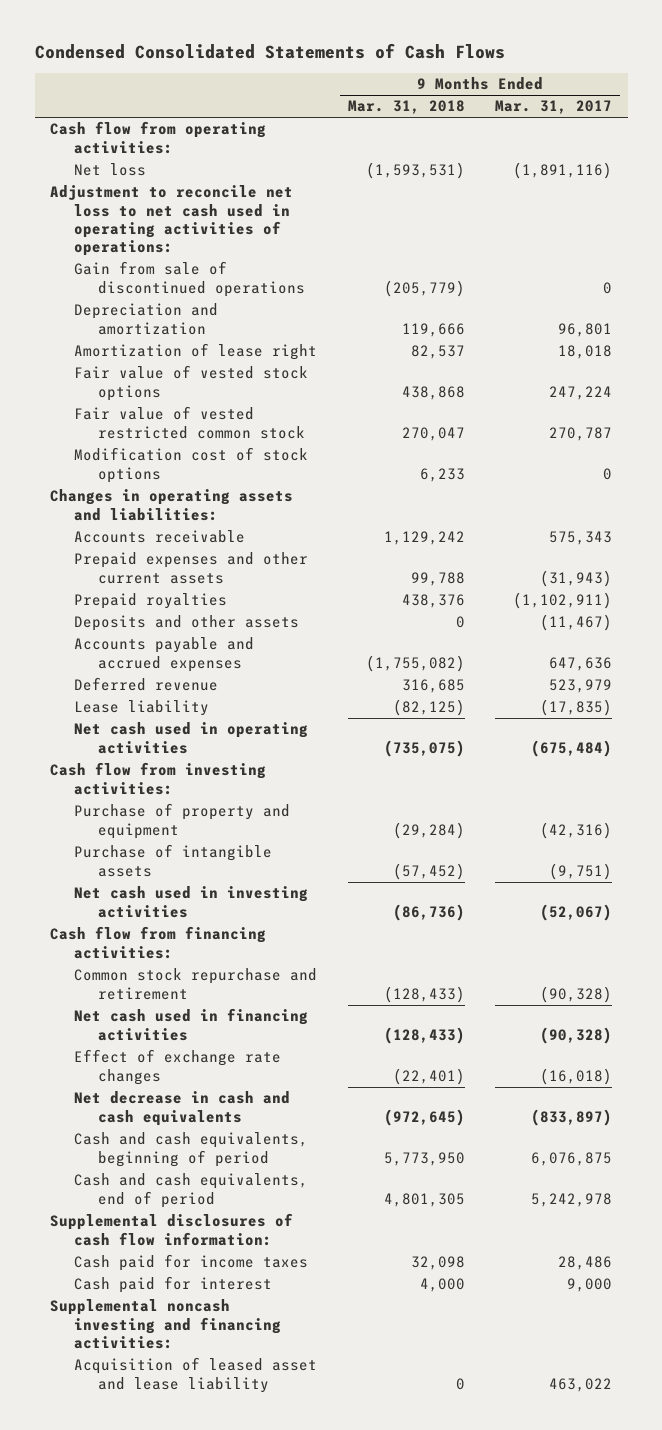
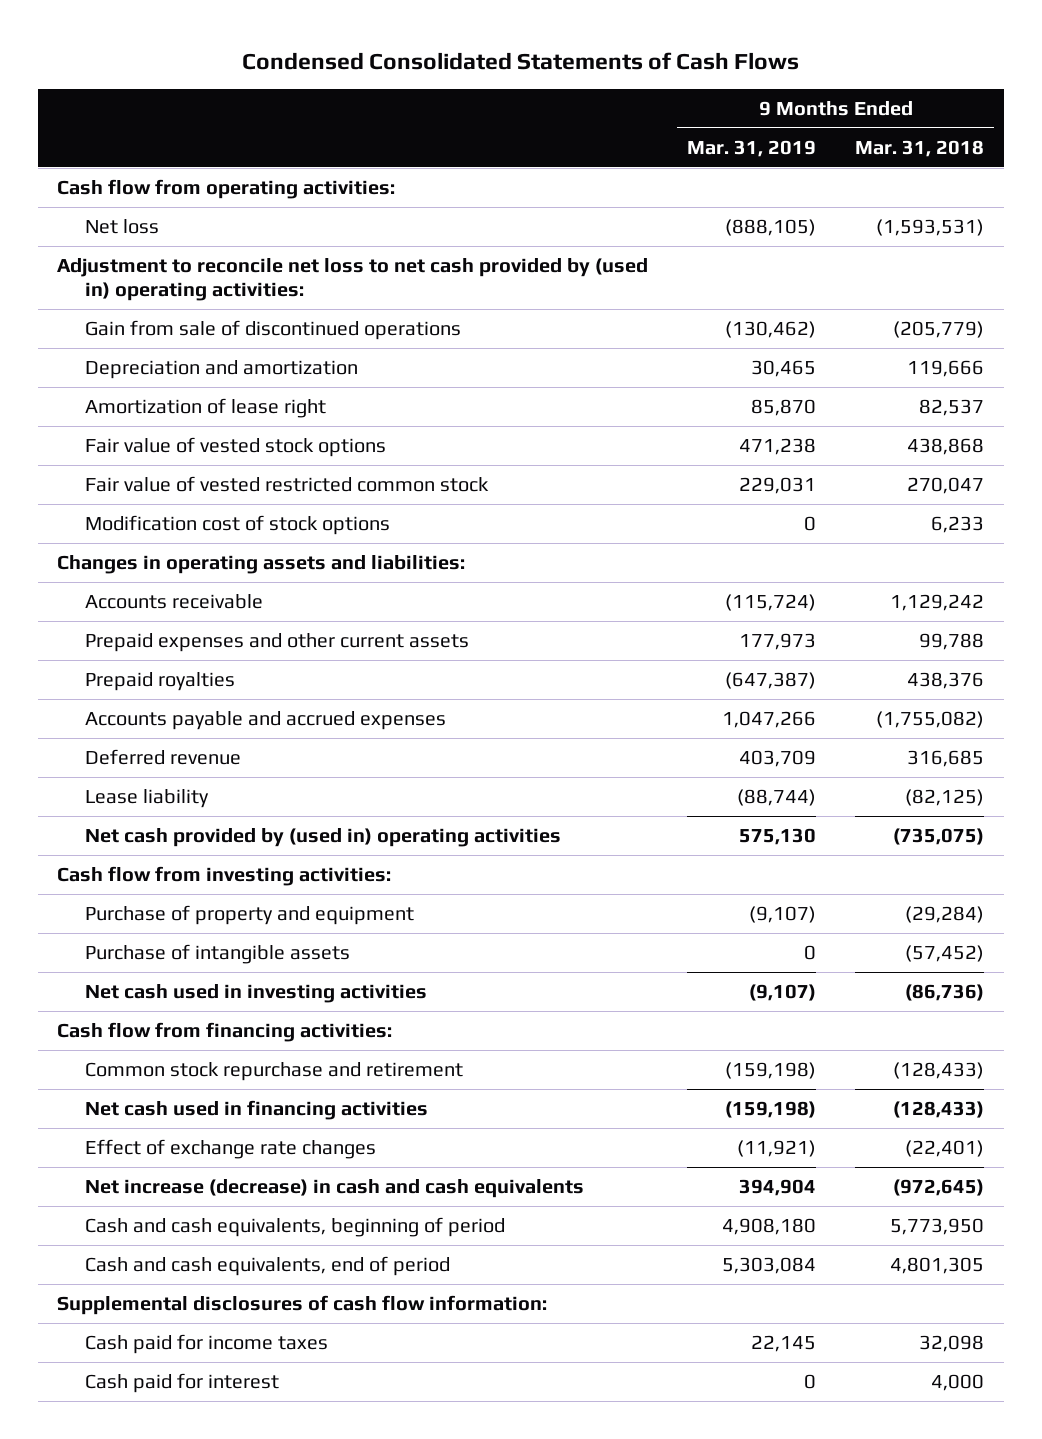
[495,100,613,115] Mar. 31, 2017 -> none
none -> [687,139,817,157] Mar. 31, 2019
[49,185,293,257] Adjustment to reconcile net loss to net cash used in operating activities of operations: -> [57,257,649,301] Adjustment to reconcile net loss to net cash provided by (used in) operating activities:
[73,615,299,632] Deposits and other assets -> none
[73,722,308,754] Net cash used in operating activities -> [84,827,561,847] Net cash provided by (used in) operating activities
[73,1091,290,1126] Net decrease in cash and cash equivalents -> [84,1178,584,1198] Net increase (decrease) in cash and cash equivalents
[49,1299,281,1350] Supplemental noncash investing and financing activities: -> none
[73,1357,317,1393] Acquisition of leased asset and lease liability -> none

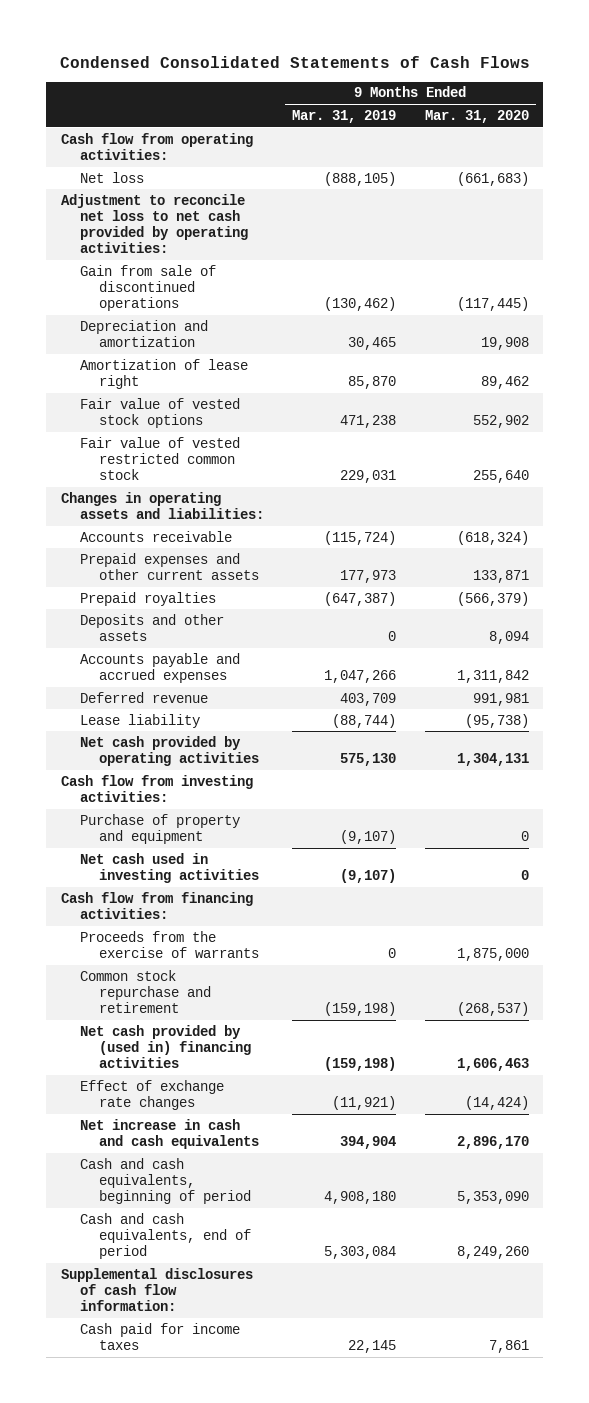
[855,139,985,157] Mar. 31, 2018 -> none
none -> [424,109,529,123] Mar. 31, 2020
[57,257,649,301] Adjustment to reconcile net loss to net cash provided by (used in) operating activities: -> [60,193,248,253] Adjustment to reconcile net loss to net cash provided by operating activities:
[84,514,390,535] Modification cost of stock options -> none
none -> [79,613,224,641] Deposits and other assets
[84,827,561,847] Net cash provided by (used in) operating activities -> [79,735,259,766] Net cash provided by operating activities
[84,943,350,964] Purchase of intangible assets -> none
none -> [79,930,259,958] Proceeds from the exercise of warrants
[84,1099,428,1120] Net cash used in financing activities -> [79,1024,251,1068] Net cash provided by (used in) financing activities
[84,1178,584,1198] Net increase (decrease) in cash and cash equivalents -> [79,1118,259,1149] Net increase in cash and cash equivalents
[84,1372,279,1393] Cash paid for interest -> none

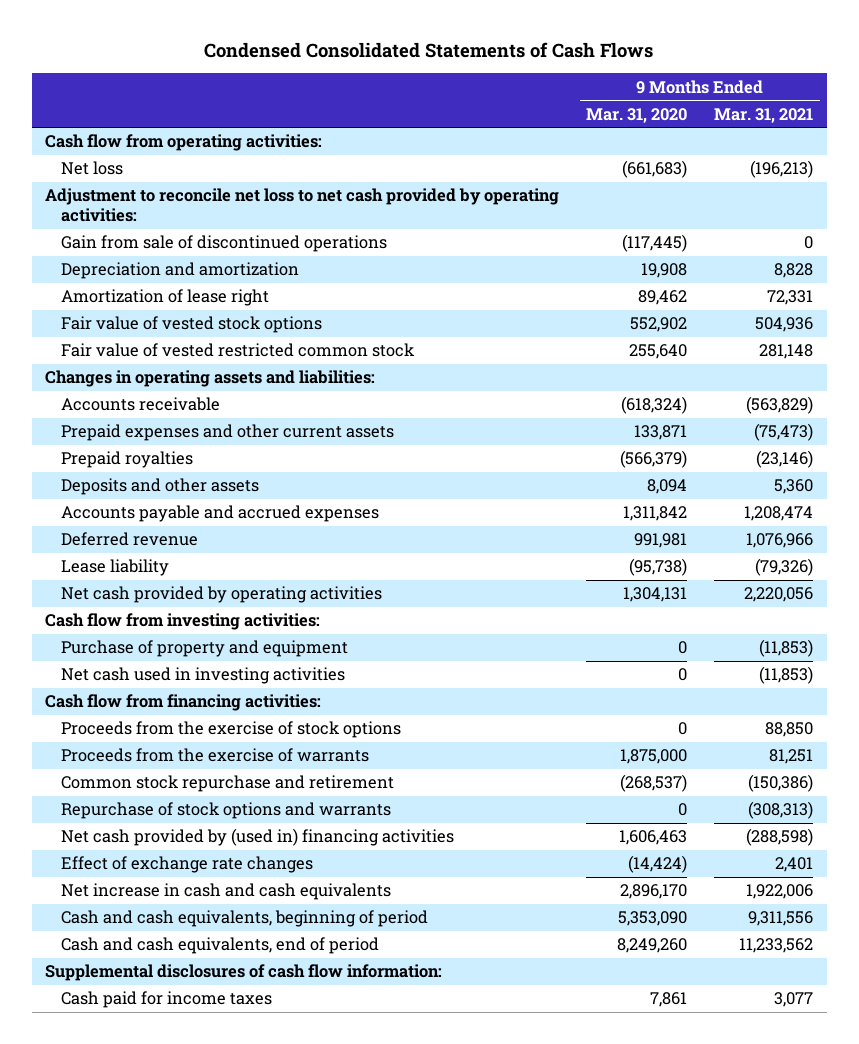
[292,109,397,123] Mar. 31, 2019 -> none
none -> [714,107,814,123] Mar. 31, 2021
none -> [60,721,401,739] Proceeds from the exercise of stock options
none -> [60,802,391,820] Repurchase of stock options and warrants

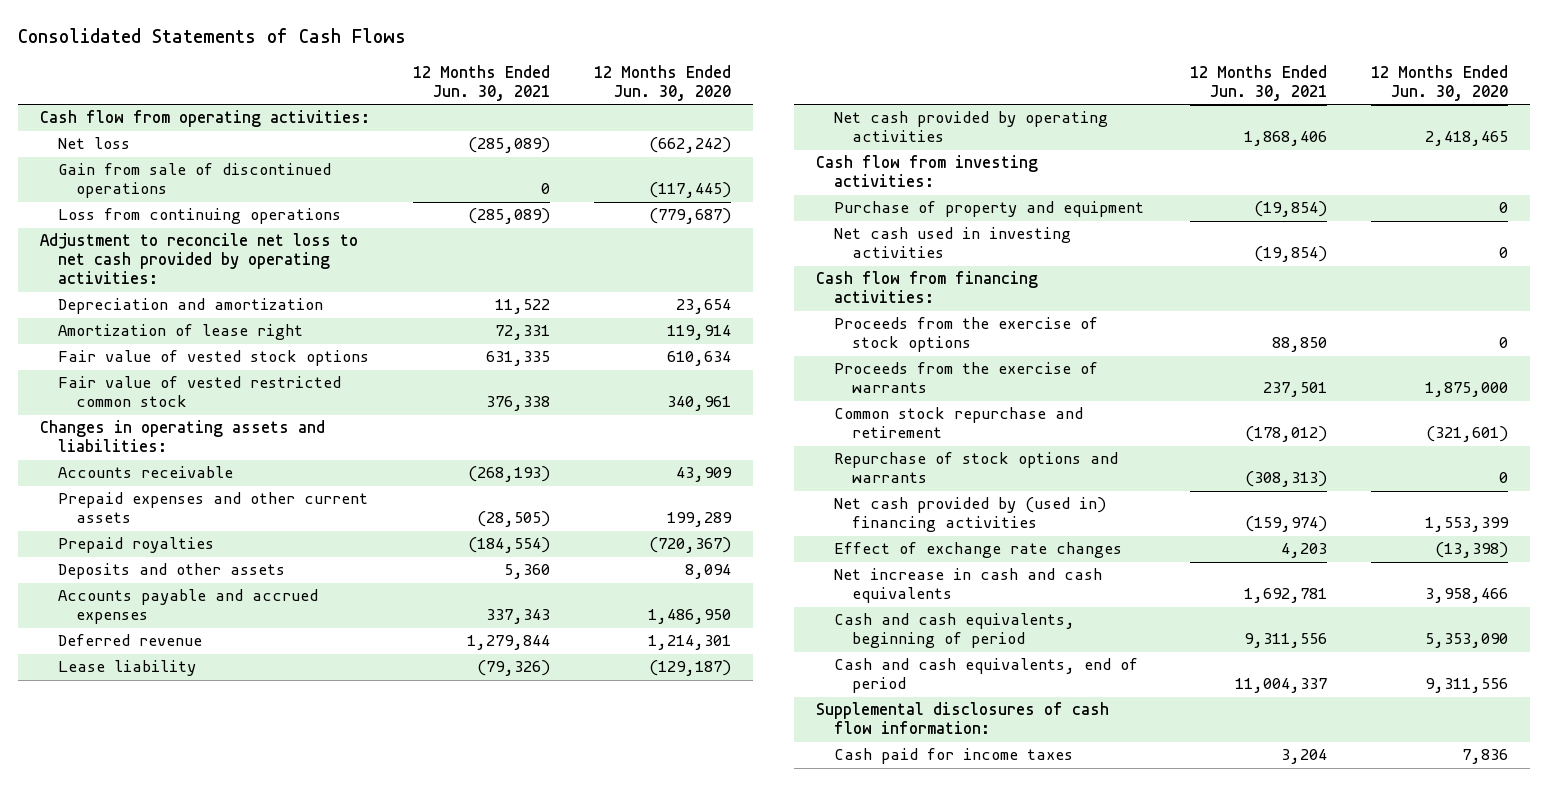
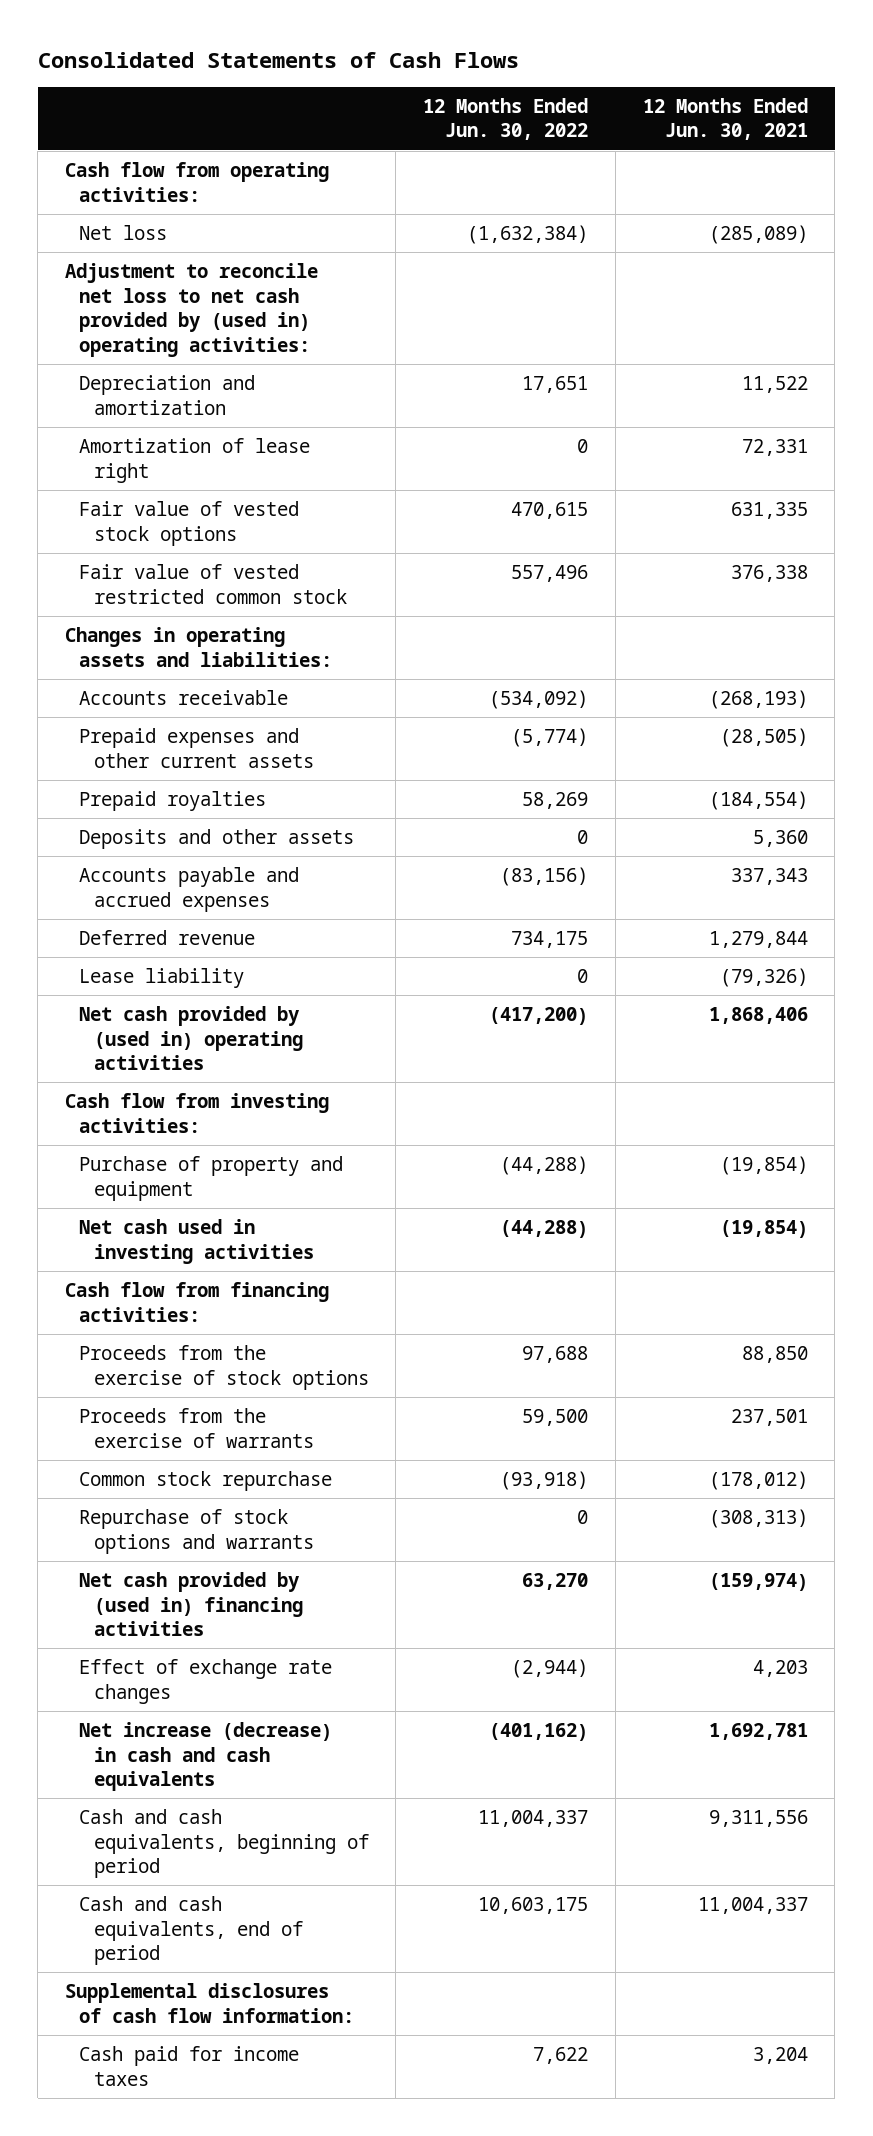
[594,65,732,102] 12 Months Ended Jun. 30, 2020 -> none
none -> [423,97,589,141] 12 Months Ended Jun. 30, 2022
[57,163,331,199] Gain from sale of discontinued operations -> none
[57,208,341,225] Loss from continuing operations -> none
[39,233,358,285] Adjustment to reconcile net loss to net cash provided by operating activities: -> [64,263,318,357] Adjustment to reconcile net loss to net cash provided by (used in) operating activities:
[834,111,1109,143] Net cash provided by operating activities -> [79,1006,303,1071] Net cash provided by (used in) operating activities
[834,407,1084,439] Common stock repurchase and retirement -> [79,1471,333,1492] Common stock repurchase
[834,568,1103,604] Net increase in cash and cash equivalents -> [79,1722,333,1792] Net increase (decrease) in cash and cash equivalents

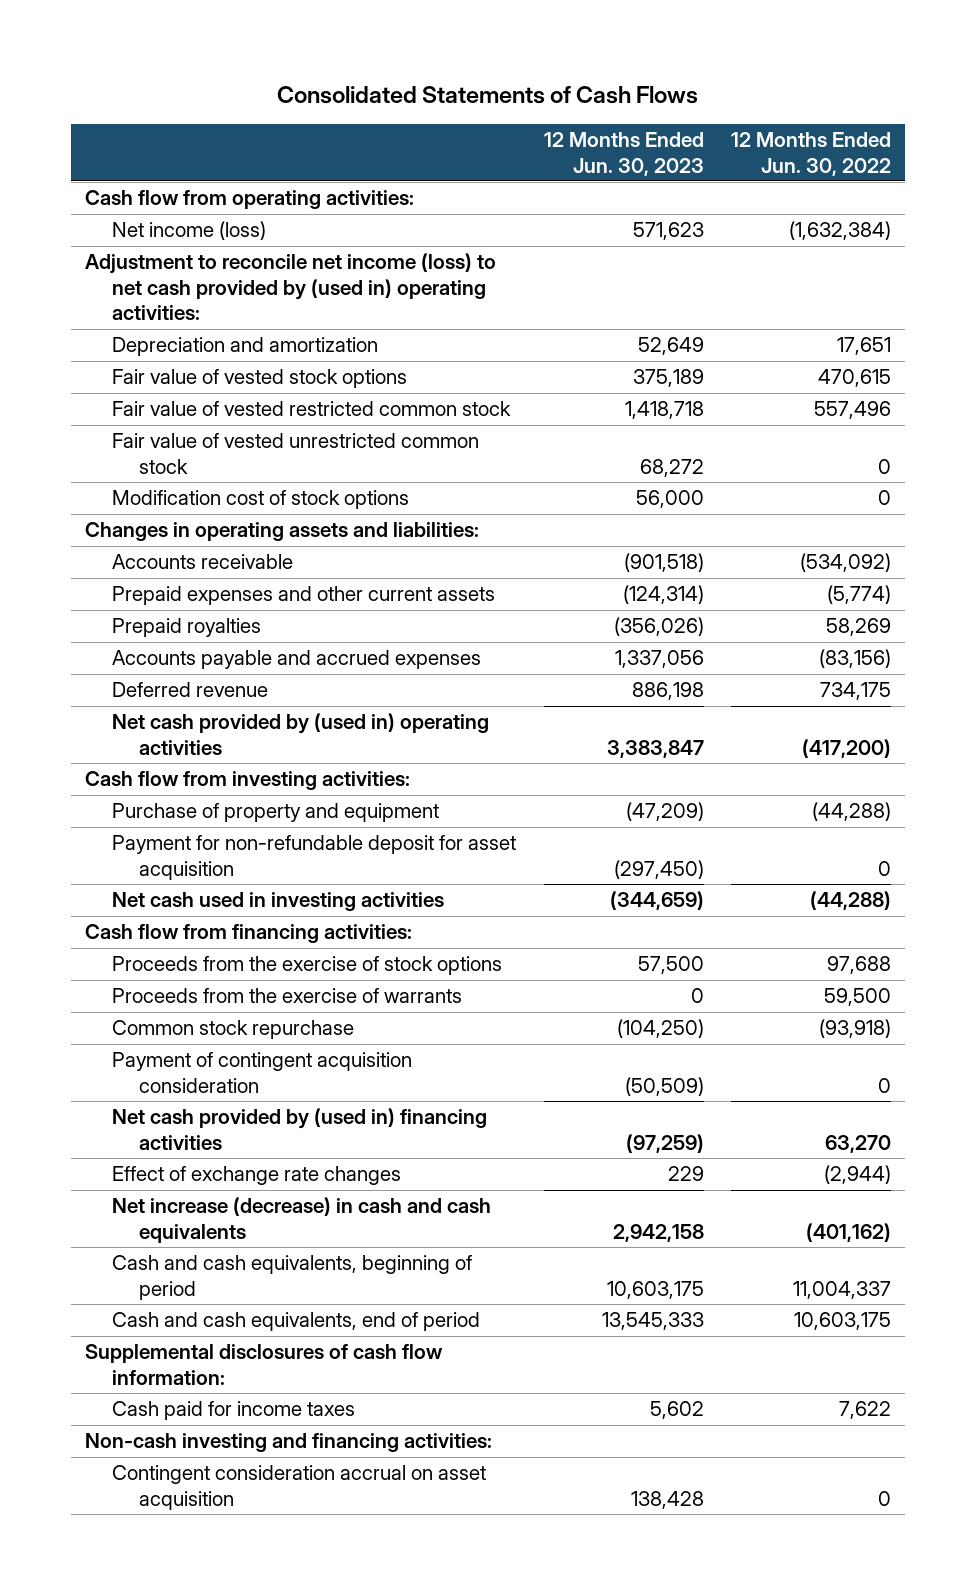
[642,97,808,141] 12 Months Ended Jun. 30, 2021 -> none
none -> [543,132,704,176] 12 Months Ended Jun. 30, 2023
[79,225,168,241] Net loss -> [112,221,267,241] Net income (loss)
[64,263,318,357] Adjustment to reconcile net loss to net cash provided by (used in) operating activities: -> [85,253,497,321] Adjustment to reconcile net income (loss) to net cash provided by (used in) operating activities:
[79,438,311,483] Amortization of lease right -> none
none -> [112,433,480,474] Fair value of vested unrestricted common stock
none -> [112,490,410,510] Modification cost of stock options
[79,829,355,850] Deposits and other assets -> none
[79,968,245,989] Lease liability -> none
none -> [112,835,517,880] Payment for non-refundable deposit for asset acquisition
[79,1509,314,1554] Repurchase of stock options and warrants -> none
none -> [112,1052,413,1093] Payment of contingent acquisition consideration
none -> [85,1433,493,1453] Non-cash investing and financing activities:
none -> [112,1465,487,1510] Contingent consideration accrual on asset acquisition

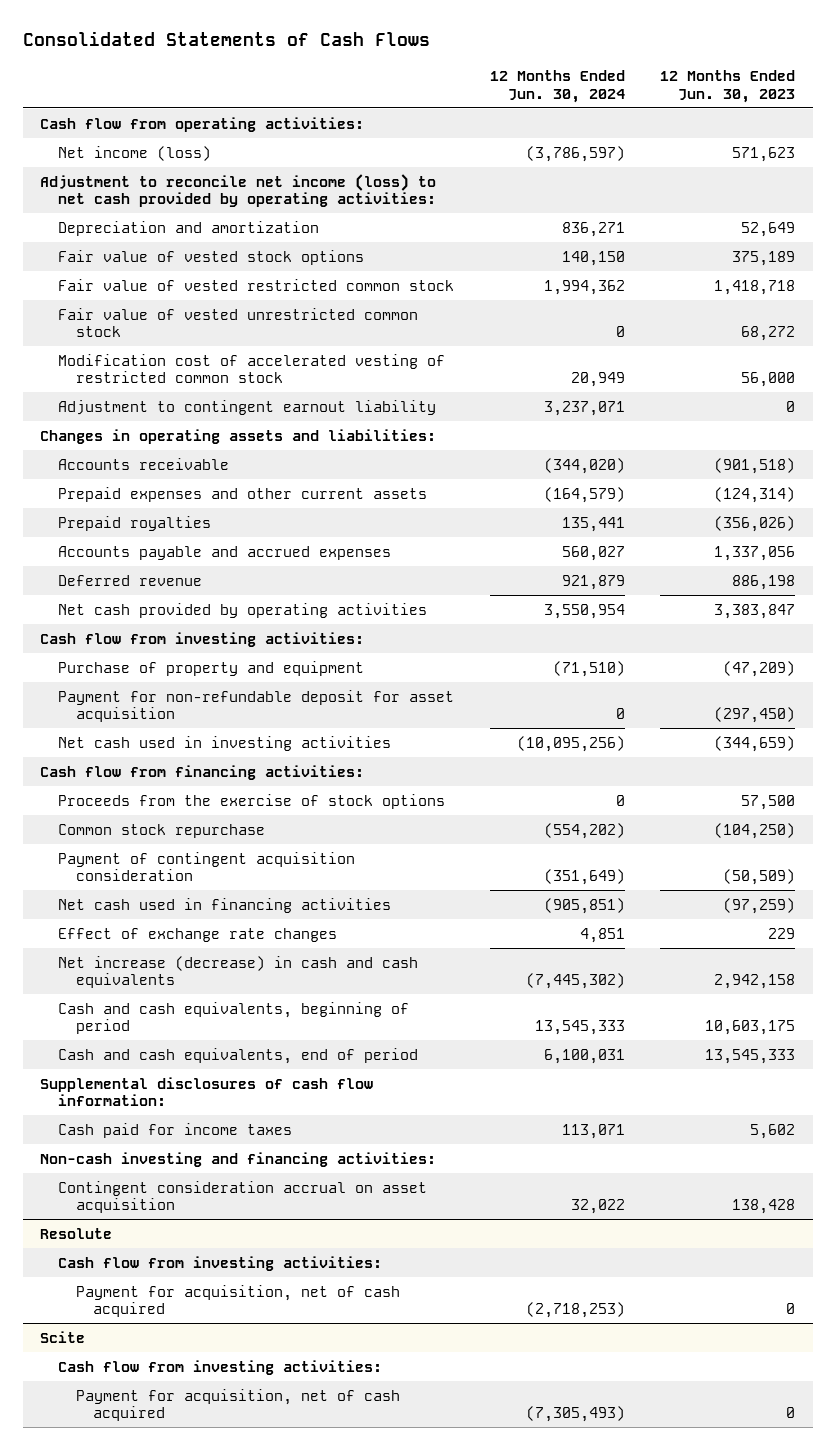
[731,132,892,176] 12 Months Ended Jun. 30, 2022 -> none
none -> [489,69,625,103] 12 Months Ended Jun. 30, 2024
[85,253,497,321] Adjustment to reconcile net income (loss) to net cash provided by (used in) operating activities: -> [40,173,437,208] Adjustment to reconcile net income (loss) to net cash provided by operating activities:
[112,490,410,510] Modification cost of stock options -> none
none -> [58,353,446,384] Modification cost of accelerated vesting of restricted common stock
none -> [58,399,437,415] Adjustment to contingent earnout liability
[112,713,490,755] Net cash provided by (used in) operating activities -> [58,602,428,618] Net cash provided by operating activities
[112,988,463,1004] Proceeds from the exercise of warrants -> none
[112,1108,488,1150] Net cash provided by (used in) financing activities -> [58,897,392,913] Net cash used in financing activities
none -> [40,1227,113,1239] Resolute
none -> [58,1255,383,1271] Cash flow from investing activities:
none -> [75,1284,400,1318] Payment for acquisition, net of cash acquired
none -> [40,1330,86,1343] Scite
none -> [58,1359,383,1375] Cash flow from investing activities:
none -> [75,1388,400,1422] Payment for acquisition, net of cash acquired

